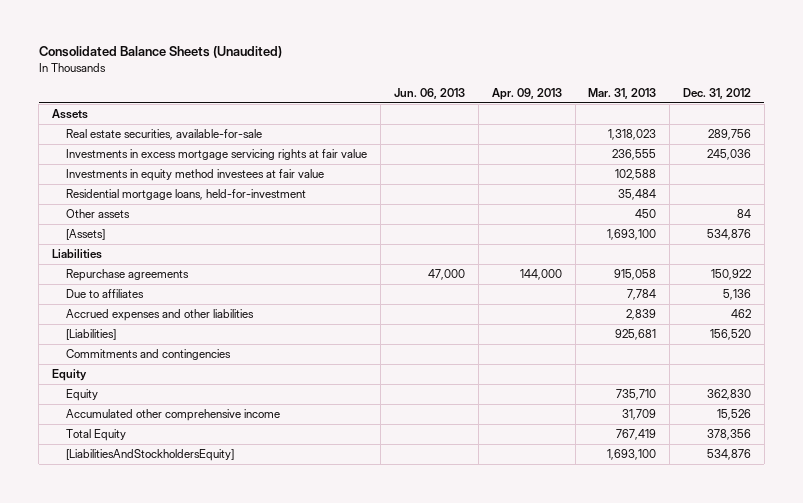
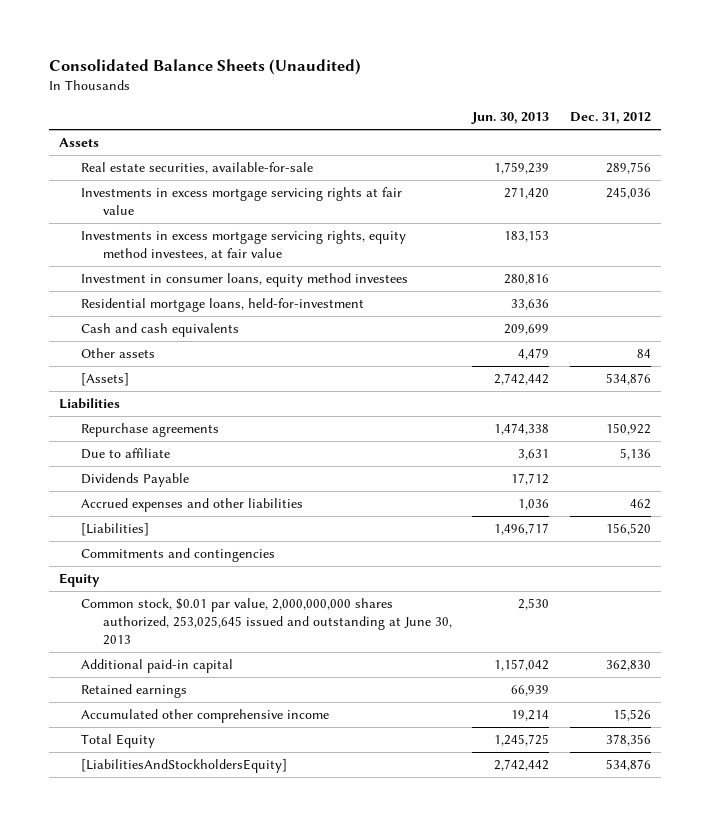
[394,88,466,100] Jun. 06, 2013 -> none
[491,88,562,101] Apr. 09, 2013 -> none
[588,88,657,100] Mar. 31, 2013 -> none
none -> [471,112,550,125] Jun. 30, 2013
[66,168,325,181] Investments in equity method investees at fair value -> [80,230,406,261] Investments in excess mortgage servicing rights, equity method investees, at fair value
none -> [80,273,408,288] Investment in consumer loans, equity method investees
none -> [80,323,239,338] Cash and cash equivalents
[66,288,145,298] Due to affiliates -> [80,448,170,460] Due to affiliate
none -> [80,473,189,488] Dividends Payable
none -> [80,598,452,646] Common stock, $0.01 par value, 2,000,000,000 shares authorized, 253,025,645 issued and outstanding at June 30, 2013
[66,388,99,401] Equity -> [80,659,233,674] Additional paid-in capital
none -> [80,684,187,699] Retained earnings

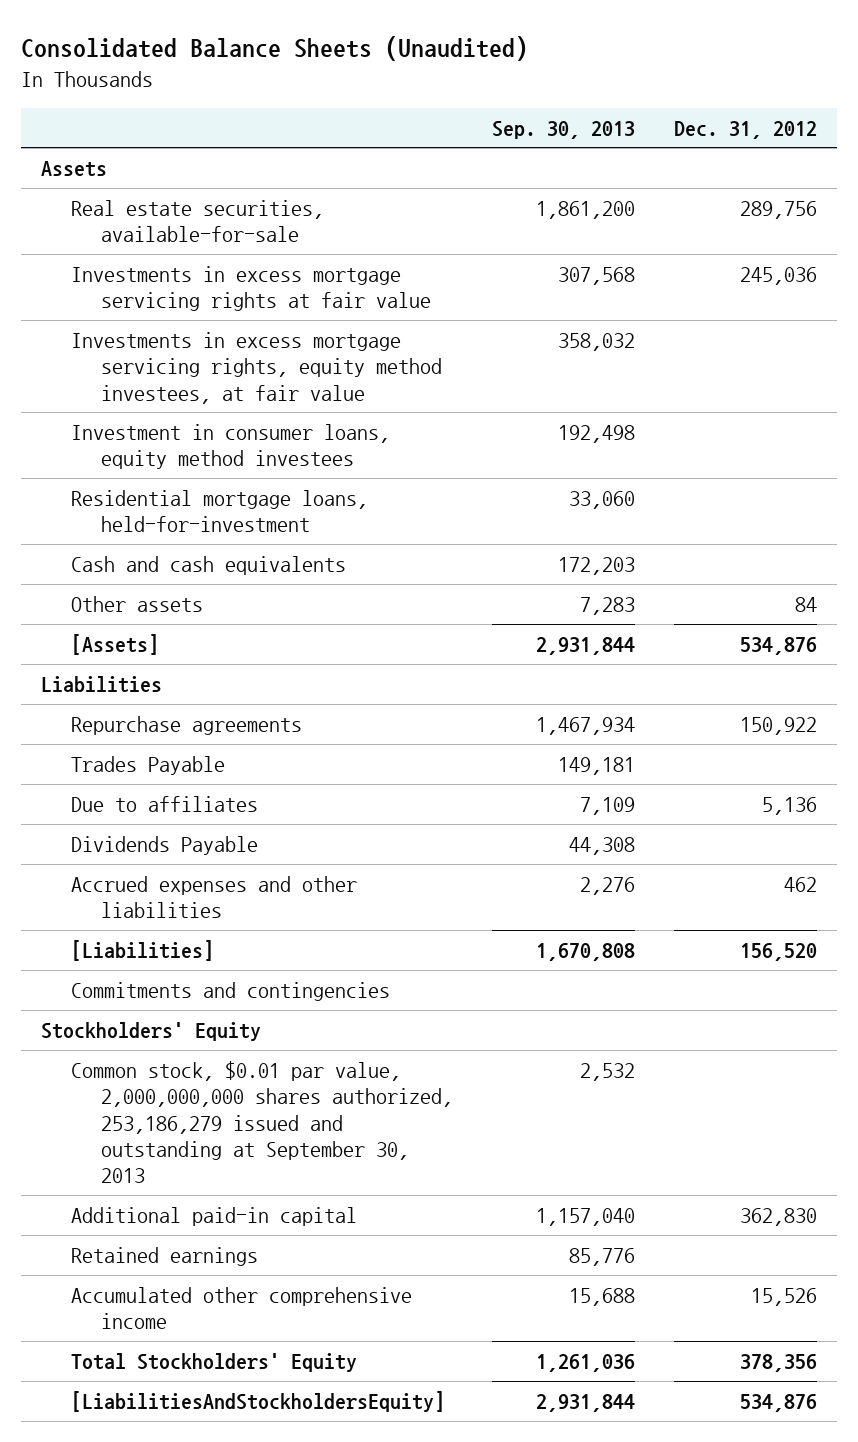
[471,112,550,125] Jun. 30, 2013 -> none
none -> [492,120,636,139] Sep. 30, 2013
none -> [70,755,225,775] Trades Payable
[80,448,170,460] Due to affiliate -> [70,795,258,812] Due to affiliates
[58,573,100,588] Equity -> [41,1021,262,1041] Stockholders' Equity
[80,598,452,646] Common stock, $0.01 par value, 2,000,000,000 shares authorized, 253,025,645 issued and outstanding at June 30, 2013 -> [70,1060,453,1184] Common stock, $0.01 par value, 2,000,000,000 shares authorized, 253,186,279 issued and outstanding at September 30, 2013
[80,734,155,749] Total Equity -> [70,1352,357,1372] Total Stockholders' Equity

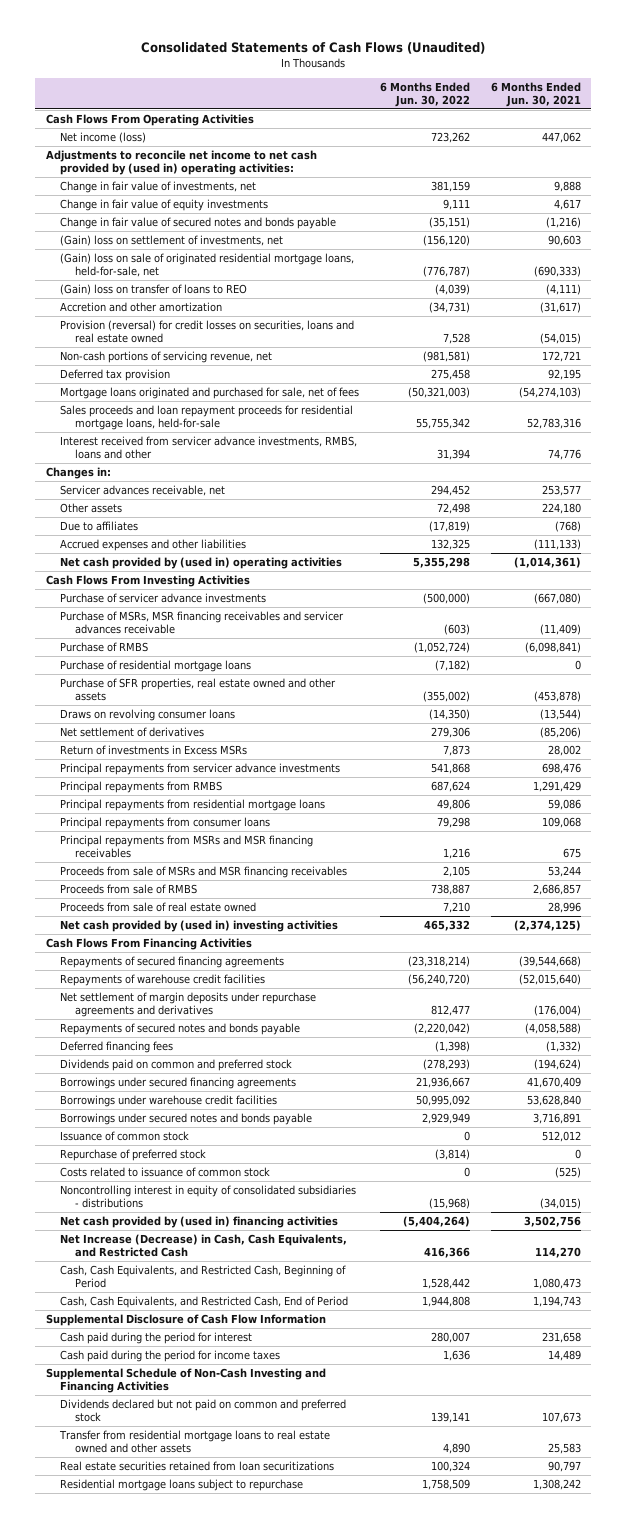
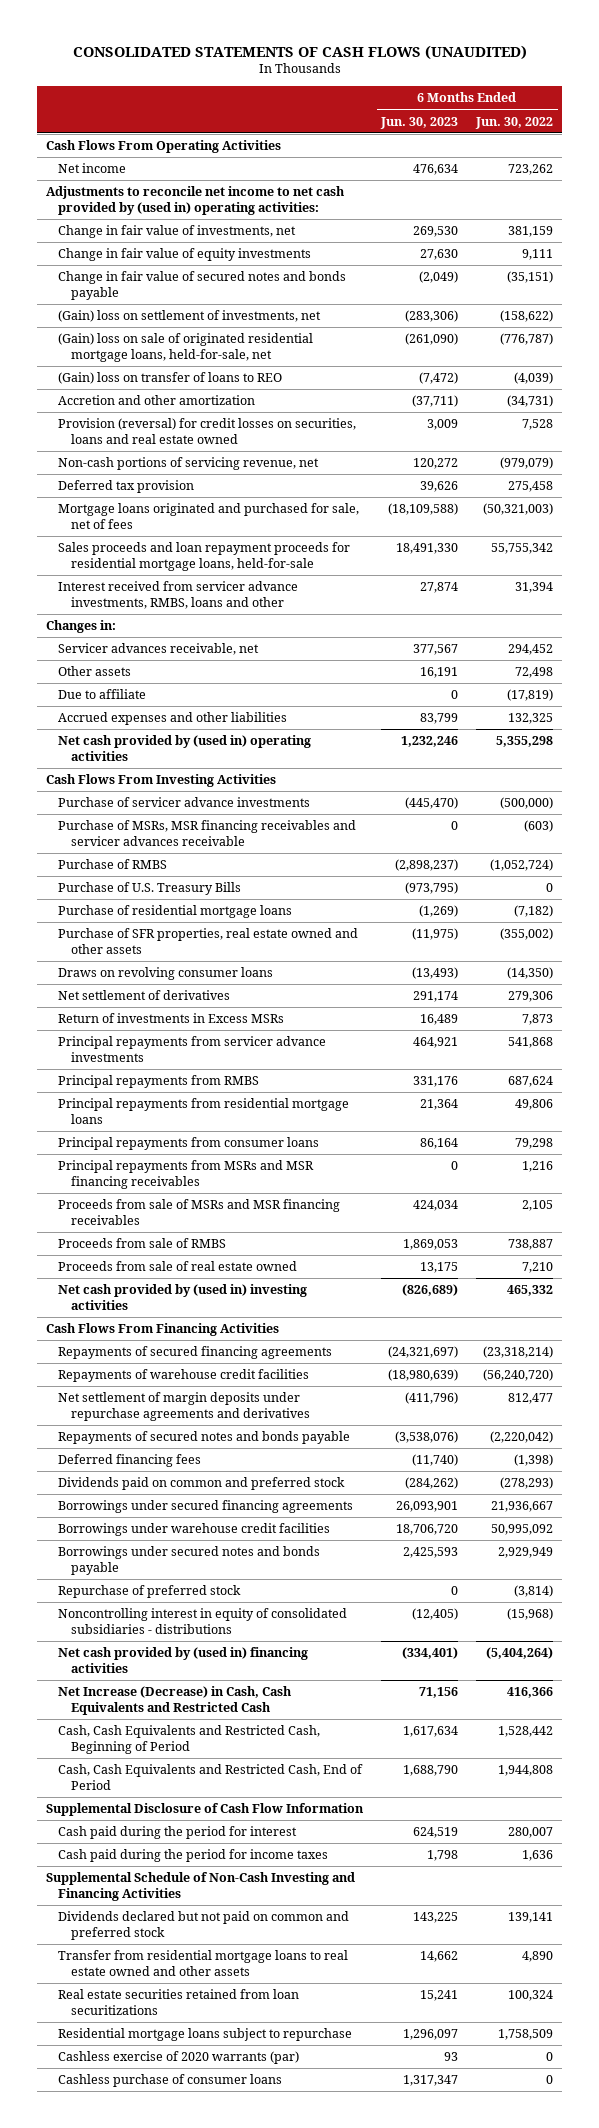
[141,42,486,55] Consolidated Statements of Cash Flows (Unaudited) -> [72,44,527,60] CONSOLIDATED STATEMENTS OF CASH FLOWS (UNAUDITED)
[490,81,581,107] 6 Months Ended Jun. 30, 2021 -> none
none -> [380,116,459,129] Jun. 30, 2023
[60,131,147,143] Net income (loss) -> [58,163,127,174] Net income
[423,234,471,246] (156,120) -> [500,310,554,323] (158,622)
[423,350,471,362] (981,581) -> [500,457,554,470] (979,079)
[60,520,139,531] Due to affiliates -> [58,689,147,700] Due to affiliate
none -> [58,882,242,896] Purchase of U.S. Treasury Bills
[60,1130,190,1141] Issuance of common stock -> none
[60,1166,271,1177] Costs related to issuance of common stock -> none
[60,1233,348,1257] Net Increase (Decrease) in Cash, Cash Equivalents, and Restricted Cash -> [58,1686,293,1715] Net Increase (Decrease) in Cash, Cash Equivalents and Restricted Cash
[60,1264,347,1288] Cash, Cash Equivalents, and Restricted Cash, Beginning of Period -> [58,1725,321,1754] Cash, Cash Equivalents and Restricted Cash, Beginning of Period
[60,1295,349,1308] Cash, Cash Equivalents, and Restricted Cash, End of Period -> [58,1764,364,1790] Cash, Cash Equivalents and Restricted Cash, End of Period
none -> [58,2051,300,2065] Cashless exercise of 2020 warrants (par)
none -> [58,2074,283,2088] Cashless purchase of consumer loans

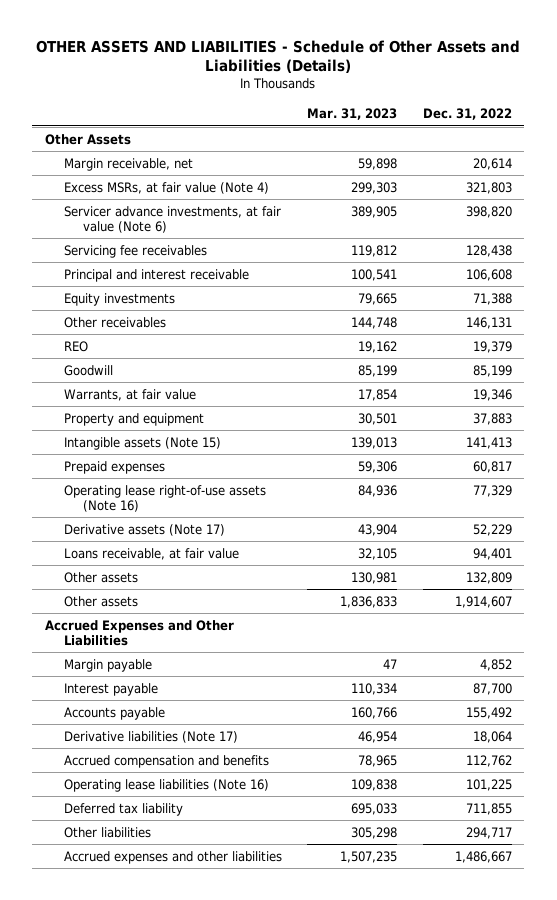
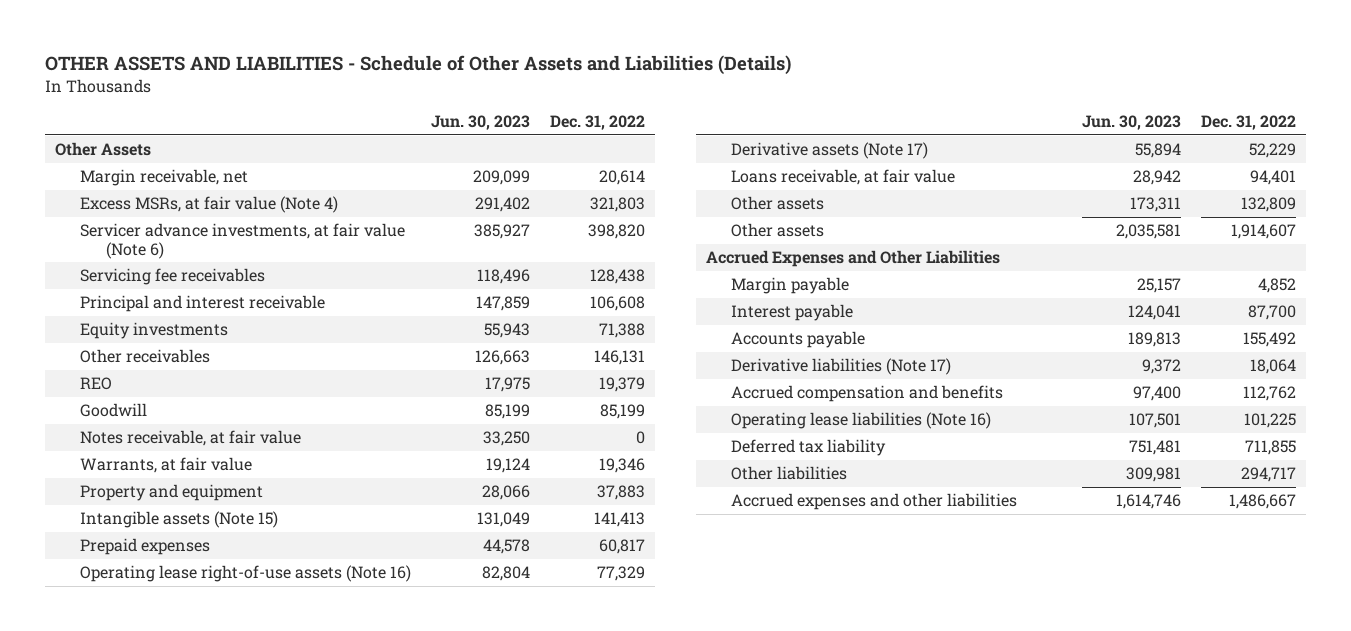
[307,107,398,120] Mar. 31, 2023 -> none
none -> [431,115,531,131] Jun. 30, 2023
none -> [80,430,302,447] Notes receivable, at fair value

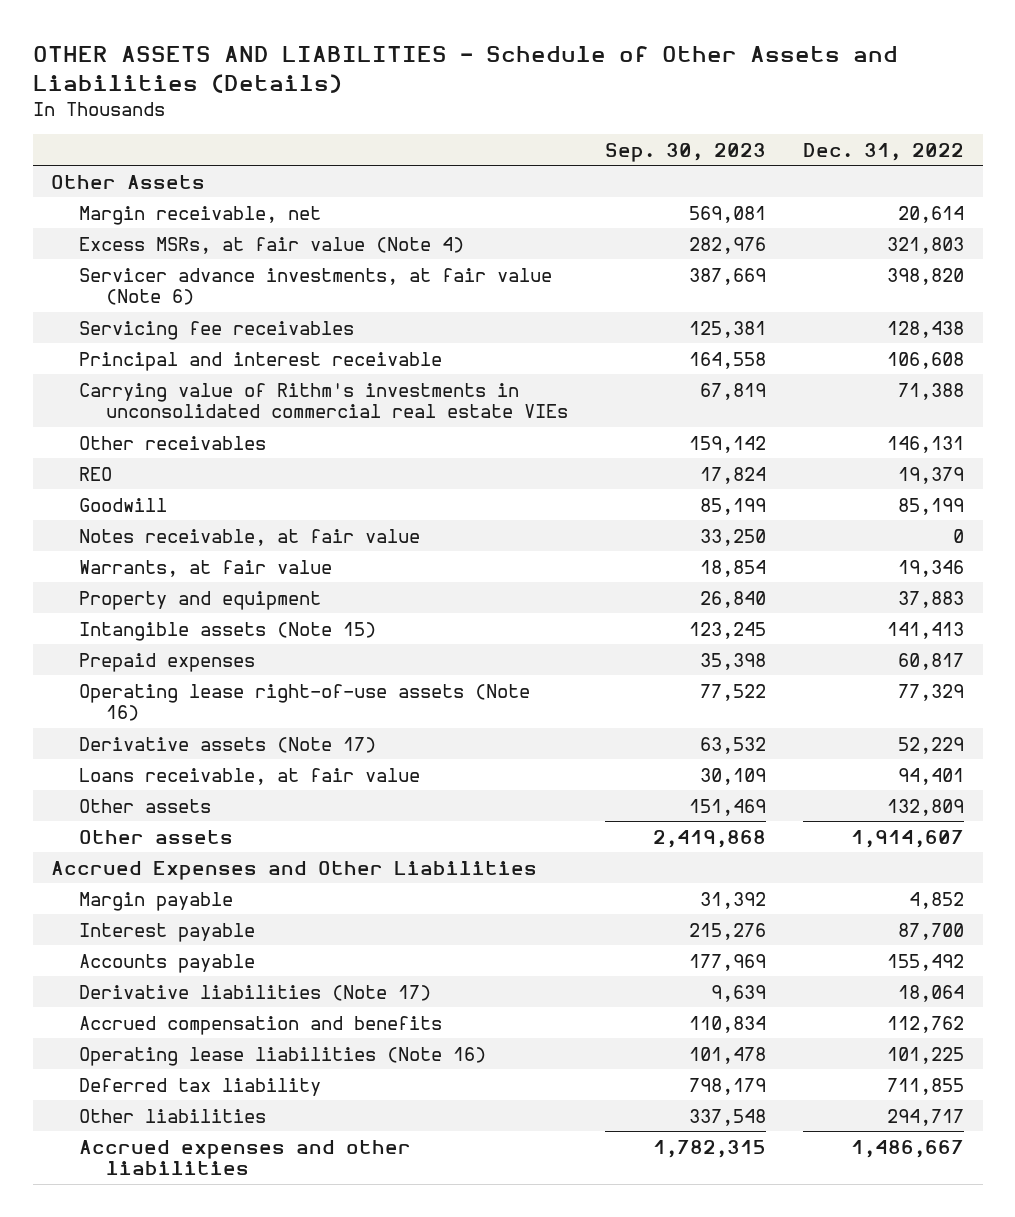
[431,115,531,131] Jun. 30, 2023 -> none
none -> [605,142,767,162] Sep. 30, 2023
[80,322,229,340] Equity investments -> [78,382,569,419] Carrying value of Rithm's investments in unconsolidated commercial real estate VIEs

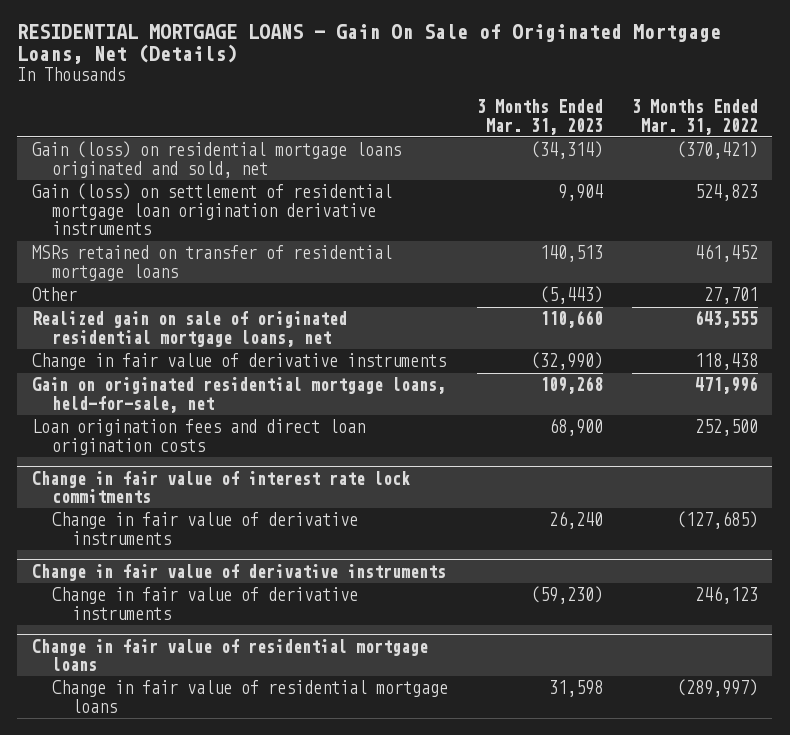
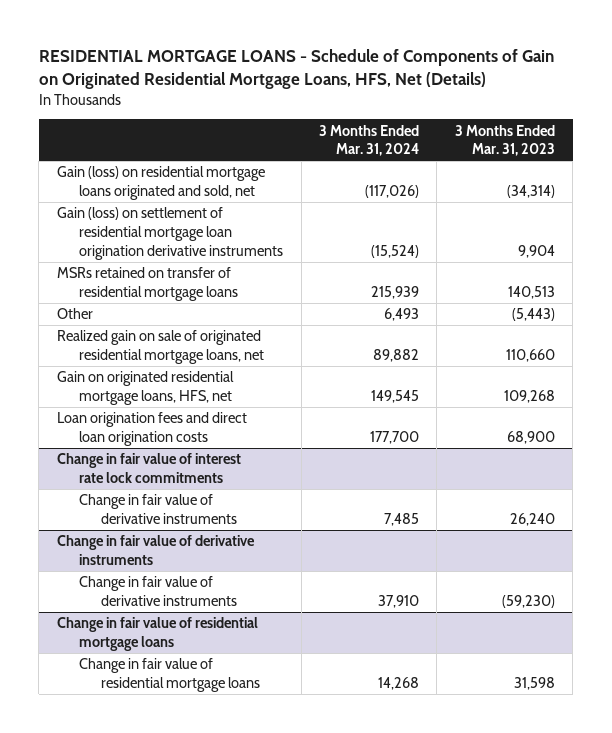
[17,24,722,65] RESIDENTIAL MORTGAGE LOANS - Gain On Sale of Originated Mortgage Loans, Net (Details) -> [38,48,554,89] RESIDENTIAL MORTGAGE LOANS - Schedule of Components of Gain on Originated Residential Mortgage Loans, HFS, Net (Details)
[631,99,758,135] 3 Months Ended Mar. 31, 2022 -> none
none -> [318,124,419,157] 3 Months Ended Mar. 31, 2024
[31,353,446,371] Change in fair value of derivative instruments -> none
[31,377,446,413] Gain on originated residential mortgage loans, held-for-sale, net -> [56,371,234,406] Gain on originated residential mortgage loans, HFS, net

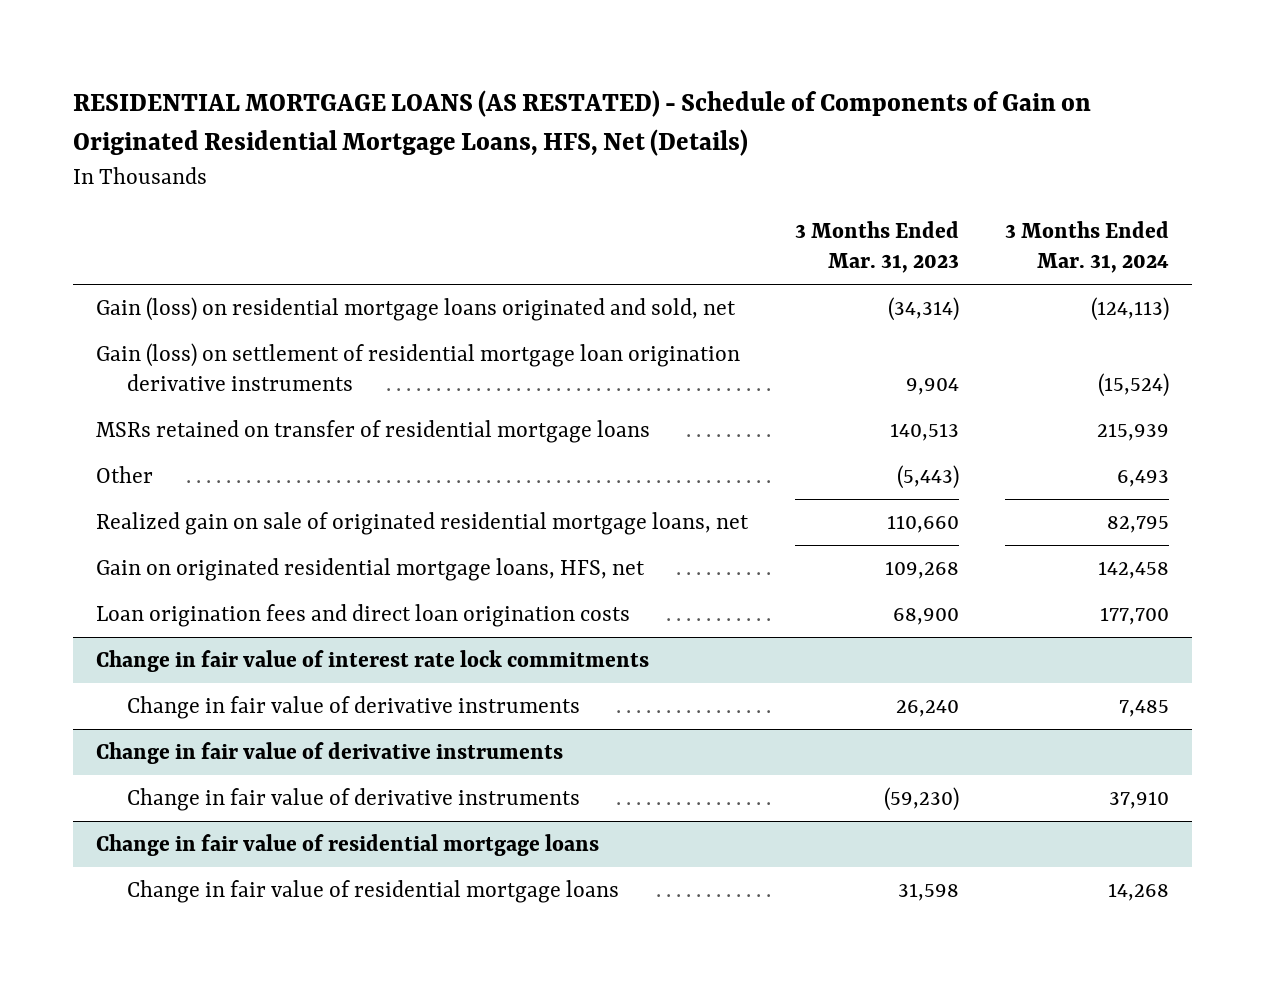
[38,48,554,89] RESIDENTIAL MORTGAGE LOANS - Schedule of Components of Gain on Originated Residential Mortgage Loans, HFS, Net (Details) -> [72,90,1091,157] RESIDENTIAL MORTGAGE LOANS (AS RESTATED) - Schedule of Components of Gain on Originated Residential Mortgage Loans, HFS, Net (Details)
[364,185,419,199] (117,026) -> [1090,297,1169,322] (124,113)
[372,349,419,363] 89,882 -> [1106,516,1169,534] 82,795
[370,390,419,404] 149,545 -> [1097,561,1169,580] 142,458

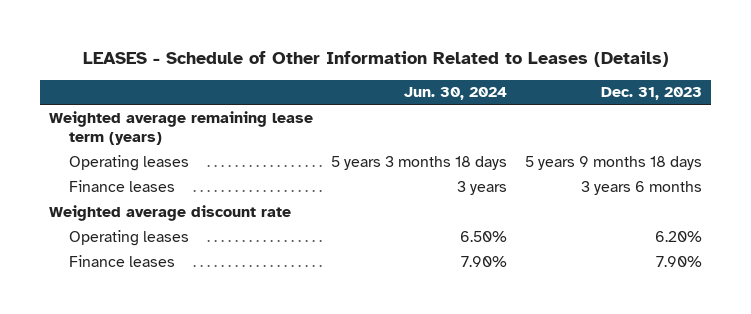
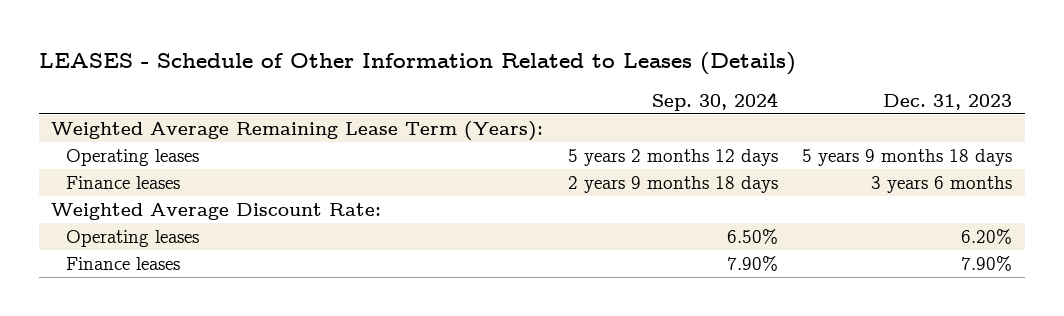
[404,87,508,101] Jun. 30, 2024 -> none
none -> [651,91,778,111] Sep. 30, 2024
[48,110,313,145] Weighted average remaining lease term (years) -> [51,121,544,142] Weighted Average Remaining Lease Term (Years):
[48,204,291,221] Weighted average discount rate -> [51,203,382,221] Weighted Average Discount Rate:

